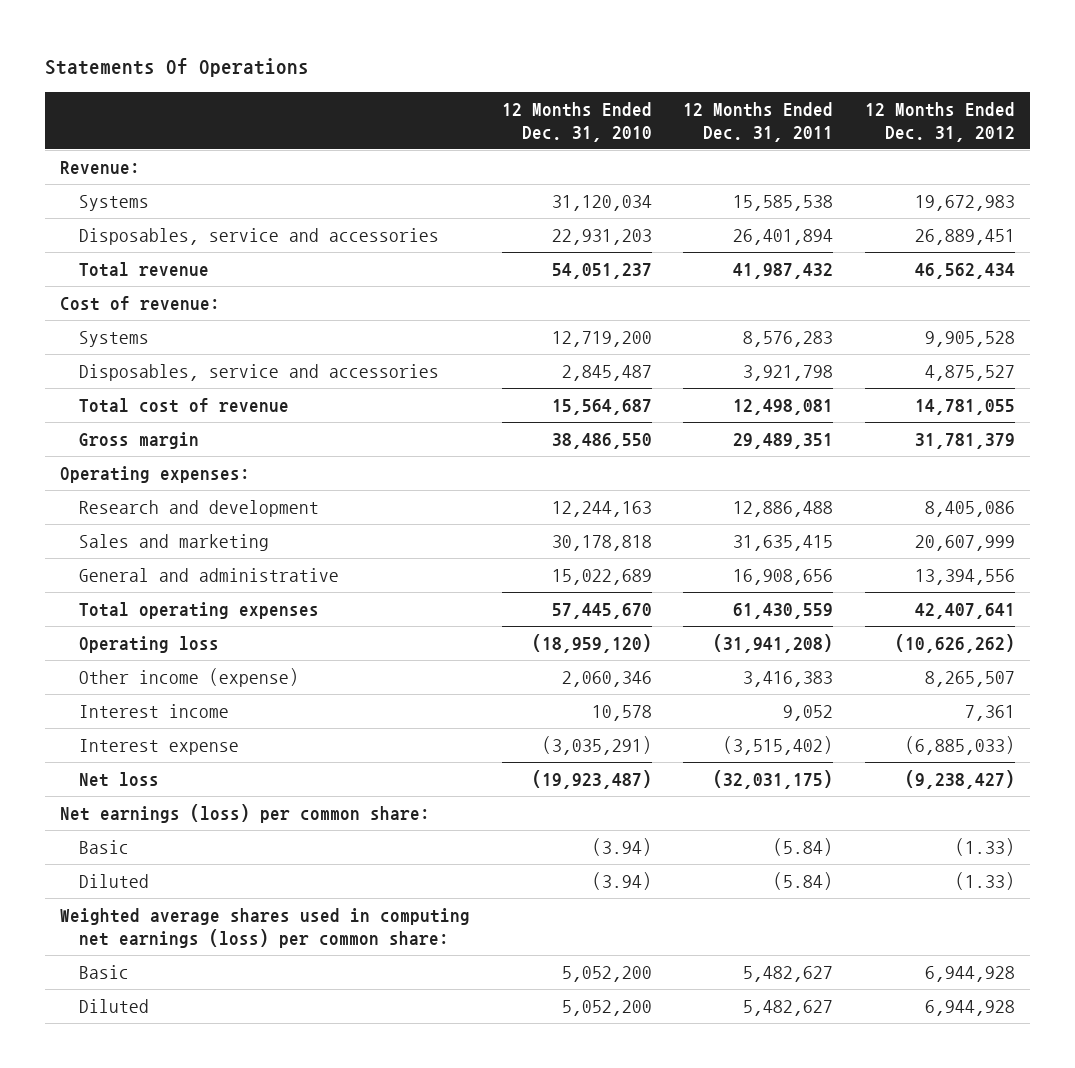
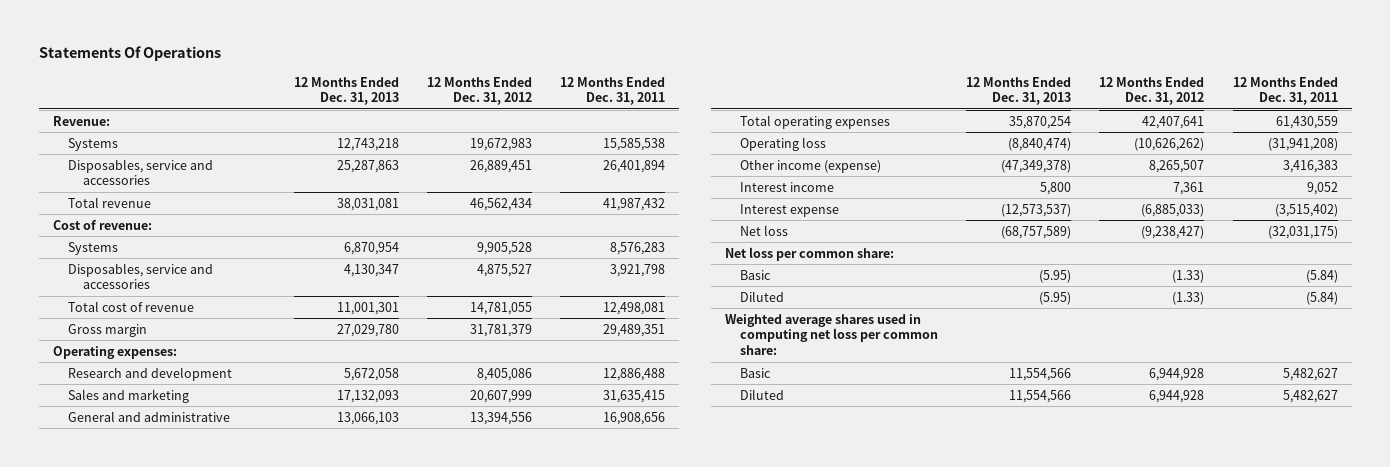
[501,101,652,142] 12 Months Ended Dec. 31, 2010 -> none
none -> [293,76,399,106] 12 Months Ended Dec. 31, 2013
[60,804,431,824] Net earnings (loss) per common share: -> [724,246,894,261] Net loss per common share:
[60,908,471,949] Weighted average shares used in computing net earnings (loss) per common share: -> [724,313,938,355] Weighted average shares used in computing net loss per common share:

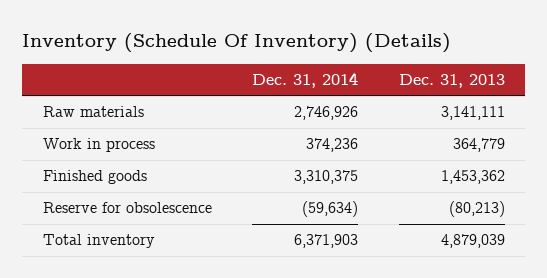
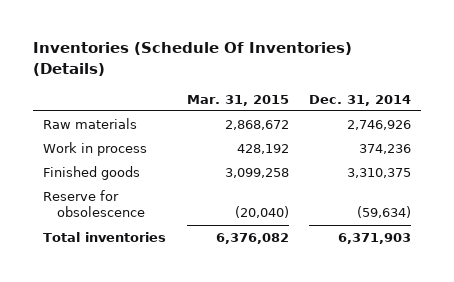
[22,33,452,54] Inventory (Schedule Of Inventory) (Details) -> [33,42,353,76] Inventories (Schedule Of Inventories) (Details)
[398,74,505,89] Dec. 31, 2013 -> none
none -> [186,94,289,106] Mar. 31, 2015
[42,234,155,249] Total inventory -> [43,231,167,242] Total inventories

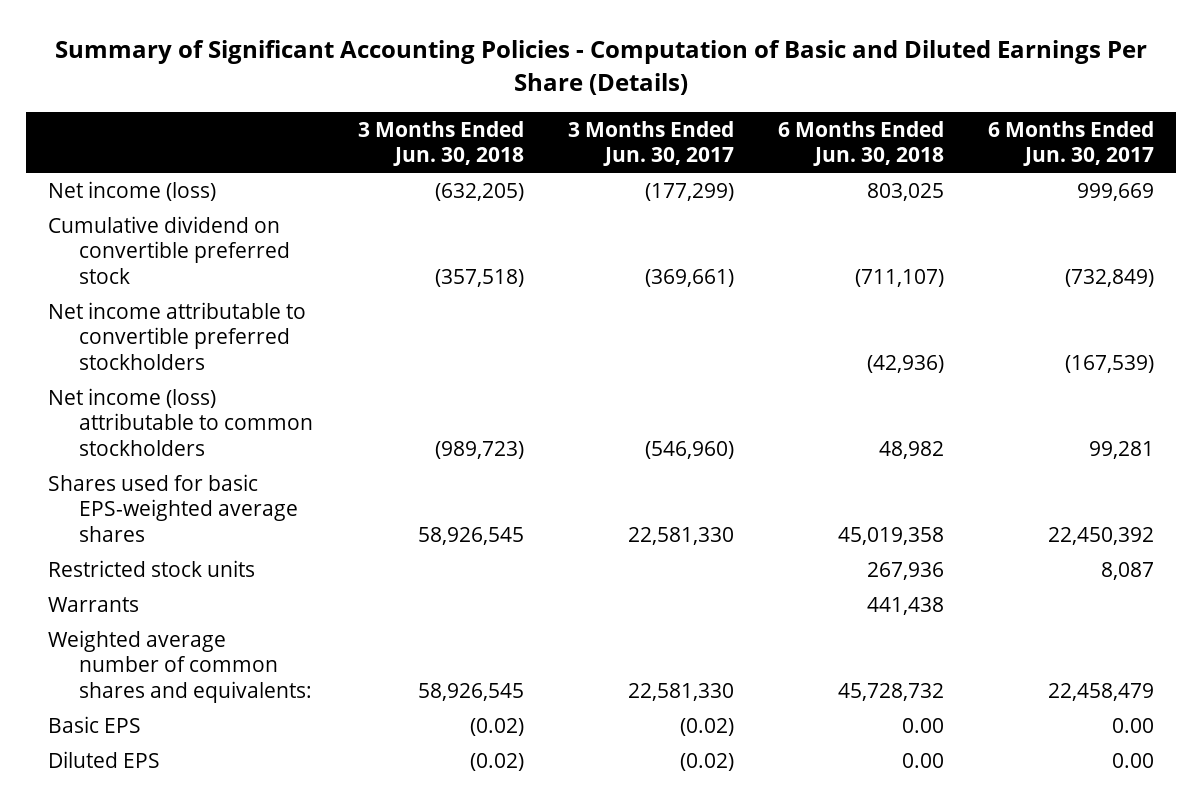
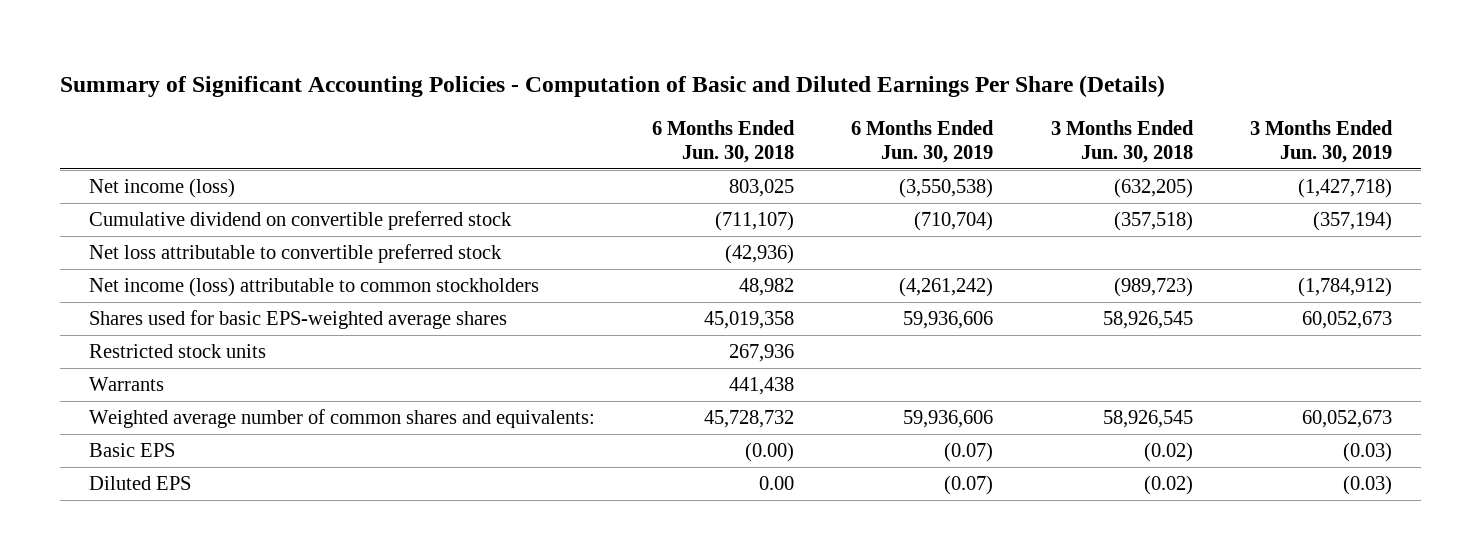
[567,120,734,167] 3 Months Ended Jun. 30, 2017 -> none
[988,120,1155,167] 6 Months Ended Jun. 30, 2017 -> none
none -> [851,120,995,164] 6 Months Ended Jun. 30, 2019
none -> [1250,120,1394,164] 3 Months Ended Jun. 30, 2019
[47,301,306,370] Net income attributable to convertible preferred stockholders -> [88,243,502,263] Net loss attributable to convertible preferred stock
[902,717,945,733] 0.00 -> [744,441,794,462] (0.00)

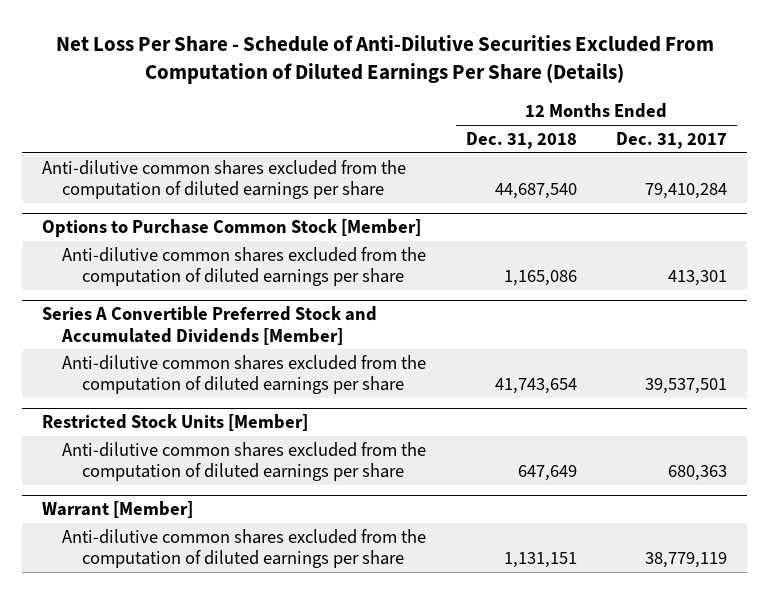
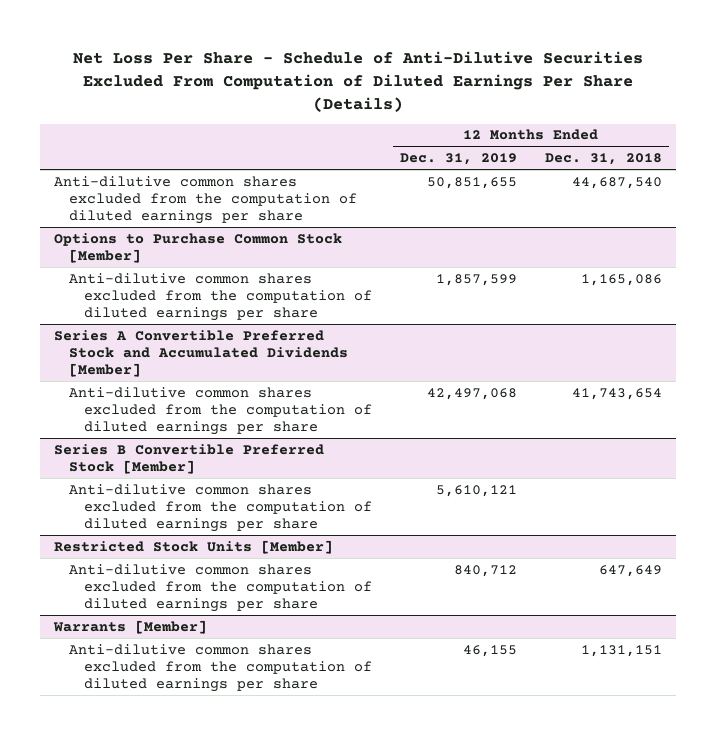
[616,131,728,149] Dec. 31, 2017 -> none
none -> [399,153,517,166] Dec. 31, 2019
none -> [53,443,324,474] Series B Convertible Preferred Stock [Member]
none -> [68,483,372,532] Anti-dilutive common shares excluded from the computation of diluted earnings per share
[42,501,194,519] Warrant [Member] -> [52,619,207,634] Warrants [Member]

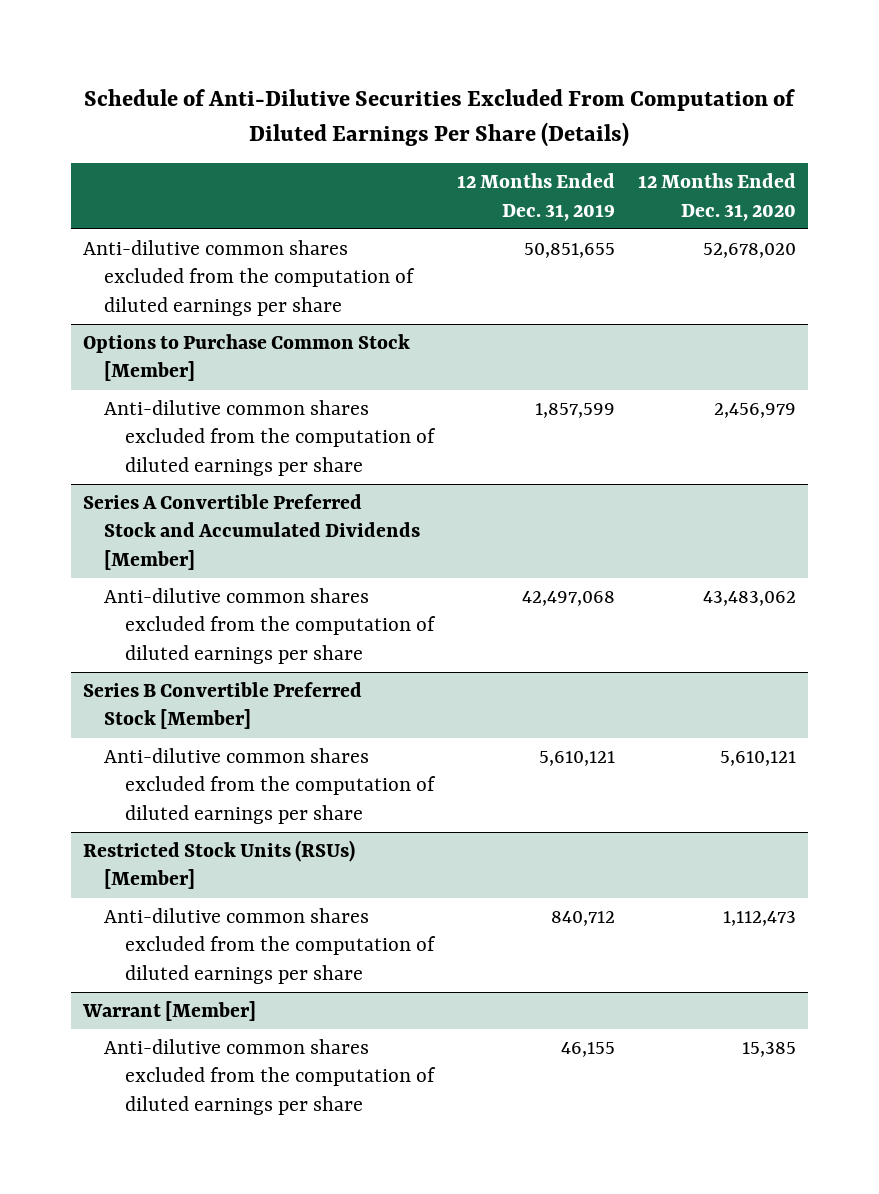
[72,50,643,112] Net Loss Per Share - Schedule of Anti-Dilutive Securities Excluded From Computation of Diluted Earnings Per Share (Details) -> [84,88,796,147] Schedule of Anti-Dilutive Securities Excluded From Computation of Diluted Earnings Per Share (Details)
[544,153,662,166] Dec. 31, 2018 -> none
none -> [637,173,796,221] 12 Months Ended Dec. 31, 2020
[53,539,333,554] Restricted Stock Units [Member] -> [82,839,355,890] Restricted Stock Units (RSUs) [Member]
[52,619,207,634] Warrants [Member] -> [81,1000,256,1021] Warrant [Member]

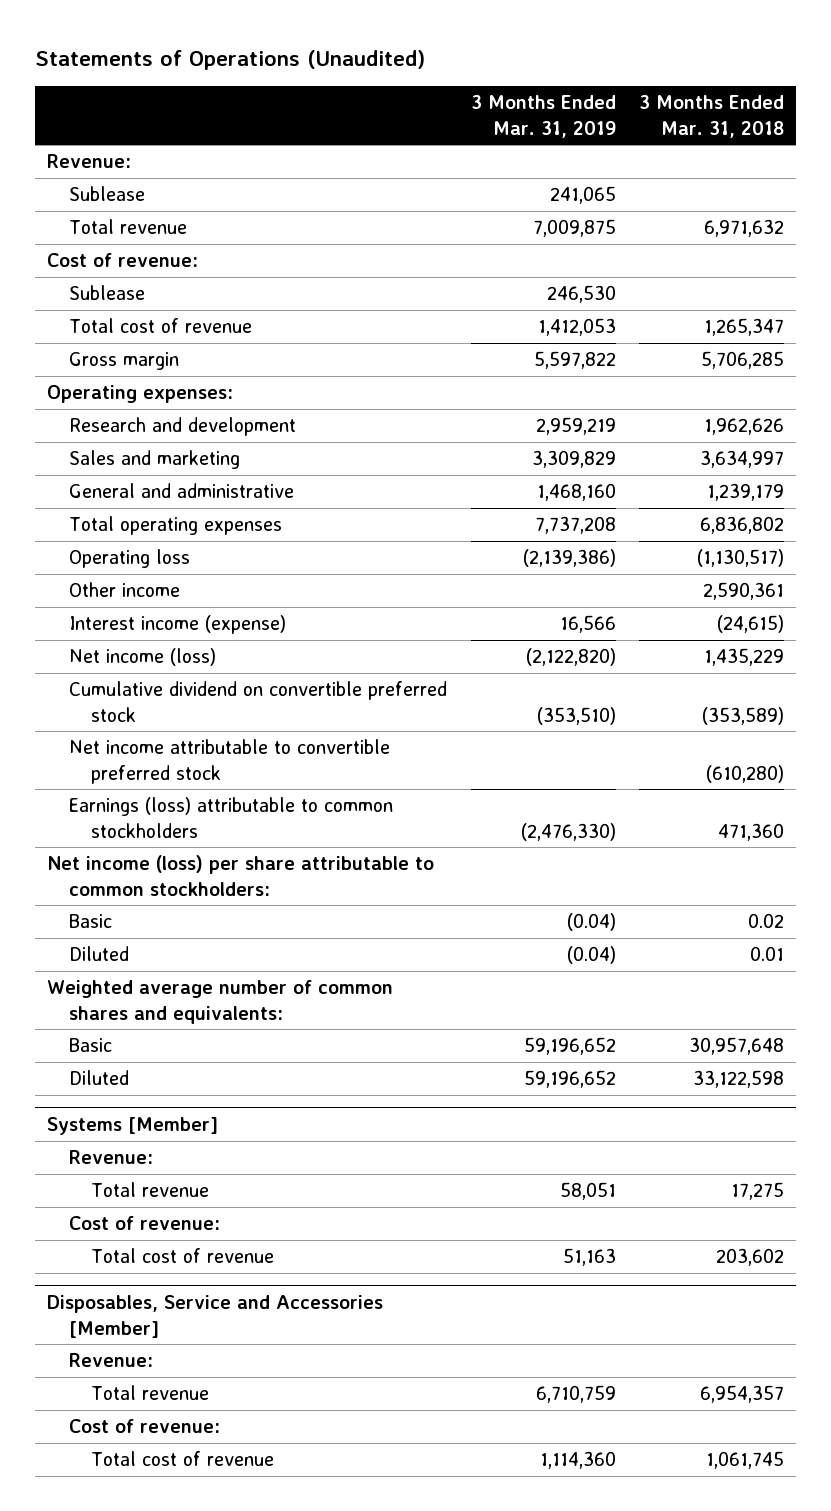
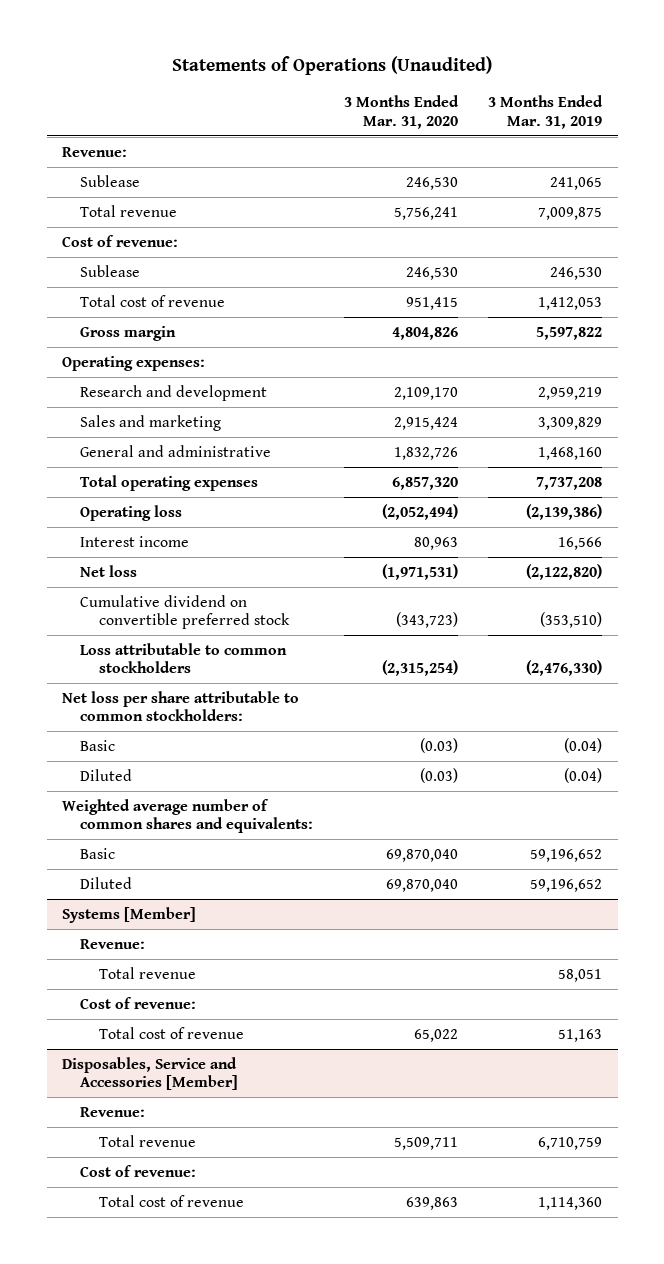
[638,95,784,138] 3 Months Ended Mar. 31, 2018 -> none
none -> [343,95,459,129] 3 Months Ended Mar. 31, 2020
[69,582,181,598] Other income -> none
[69,615,287,635] Interest income (expense) -> [80,535,190,547] Interest income
[69,648,217,667] Net income (loss) -> [80,564,138,577] Net loss
[69,739,391,784] Net income attributable to convertible preferred stock -> none
[69,797,394,838] Earnings (loss) attributable to common stockholders -> [80,642,288,674] Loss attributable to common stockholders
[47,855,435,896] Net income (loss) per share attributable to common stockholders: -> [61,690,299,722] Net loss per share attributable to common stockholders:

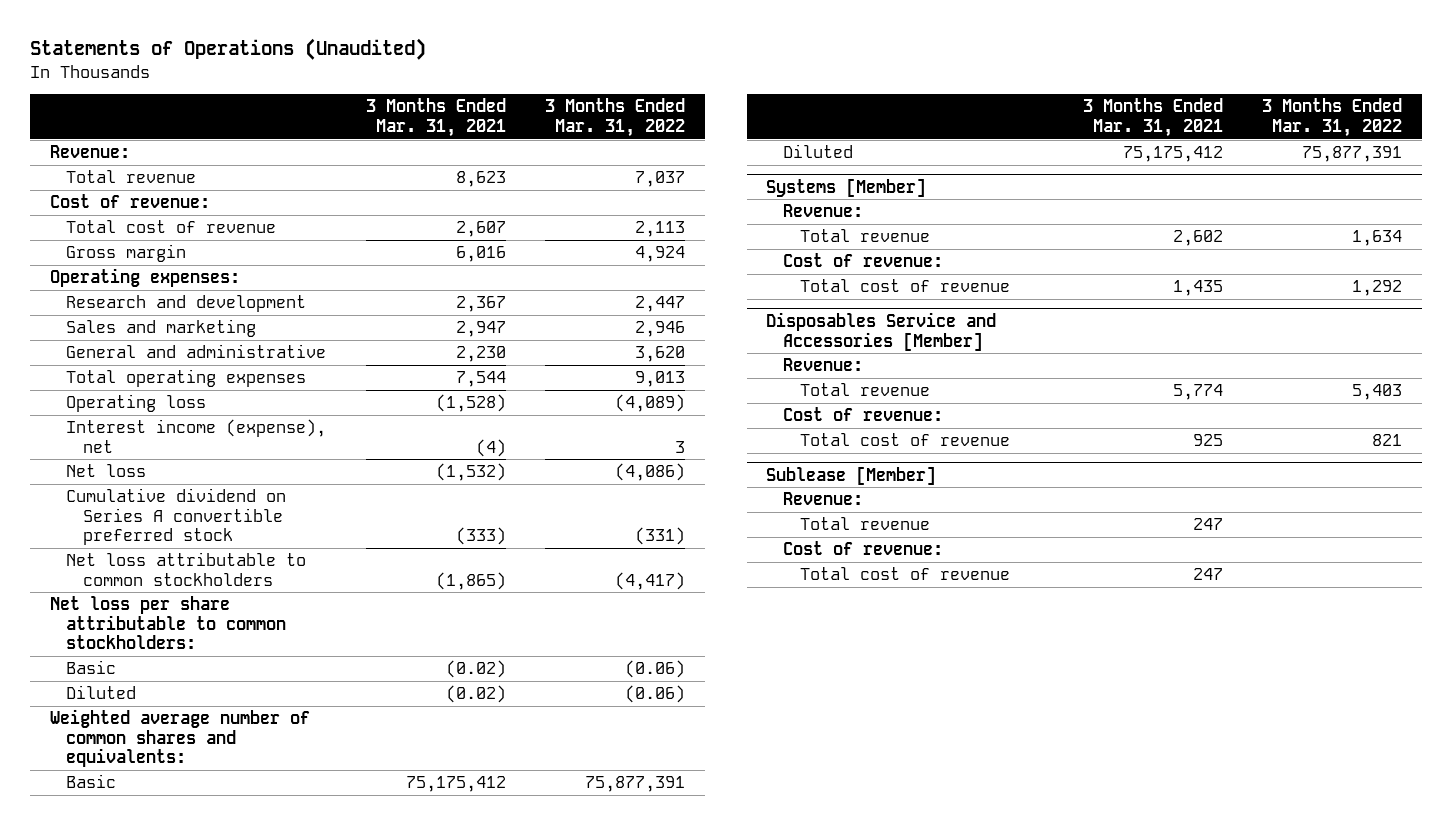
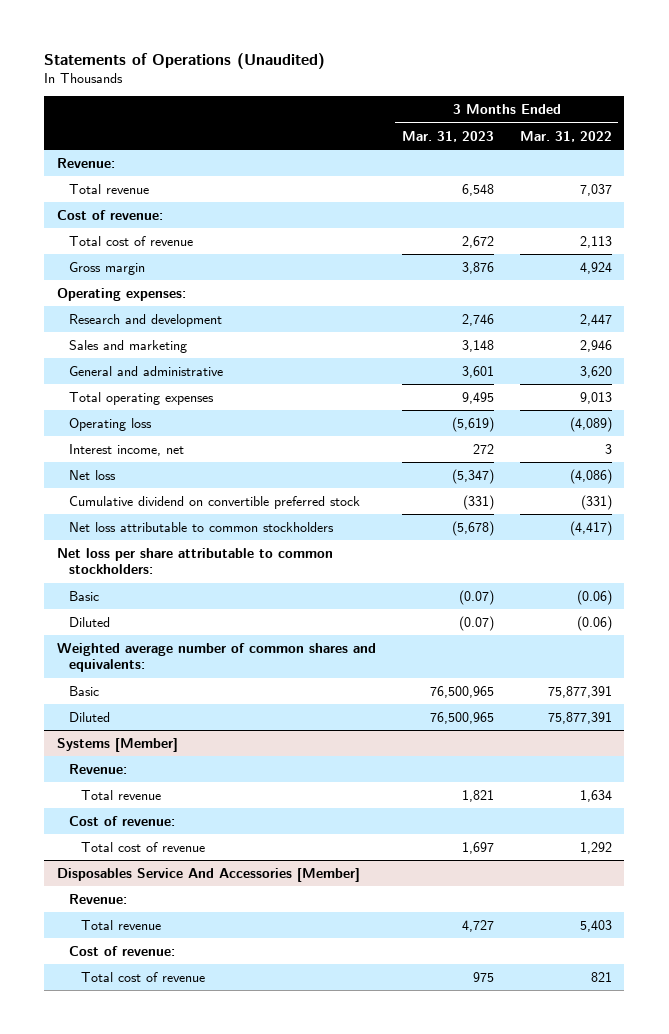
[365,98,506,137] 3 Months Ended Mar. 31, 2021 -> none
none -> [401,130,494,142] Mar. 31, 2023
[66,419,327,453] Interest income (expense), net -> [69,443,185,456] Interest income, net
[66,488,287,546] Cumulative dividend on Series A convertible preferred stock -> [69,495,361,509] Cumulative dividend on convertible preferred stock
[766,311,997,351] Disposables Service and Accessories [Member] -> [57,867,361,882] Disposables Service And Accessories [Member]
[766,465,937,485] Sublease [Member] -> none
[783,492,864,506] Revenue: -> none
[799,517,930,531] Total revenue -> none
[783,541,944,556] Cost of revenue: -> none
[799,567,1010,581] Total cost of revenue -> none

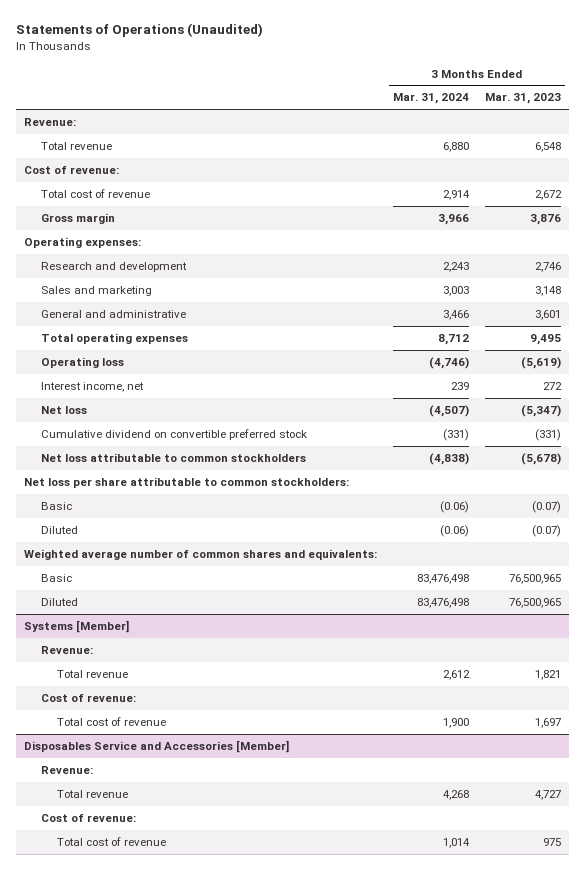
[519,130,612,142] Mar. 31, 2022 -> none
none -> [392,93,469,105] Mar. 31, 2024
[57,867,361,882] Disposables Service And Accessories [Member] -> [23,740,289,754] Disposables Service and Accessories [Member]

